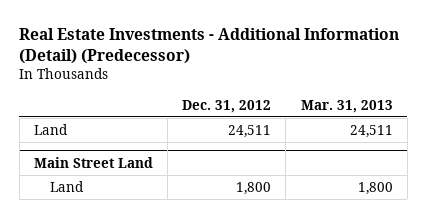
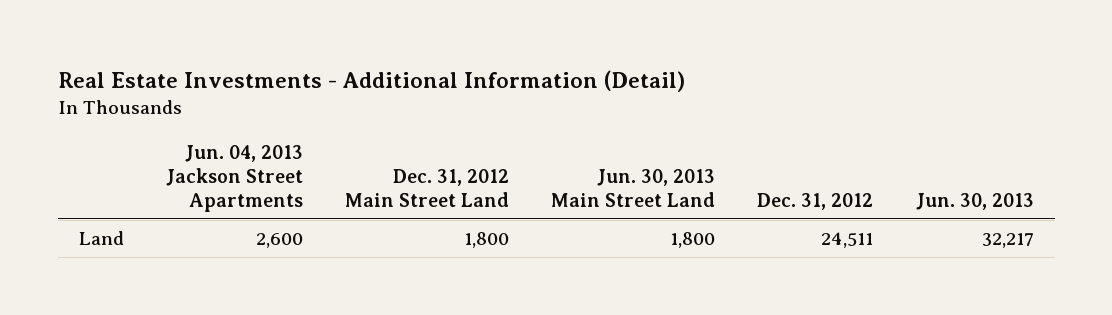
[19,28,400,64] Real Estate Investments - Additional Information (Detail) (Predecessor) -> [57,69,685,92] Real Estate Investments - Additional Information (Detail)
[300,99,393,113] Mar. 31, 2013 -> none
none -> [165,144,303,213] Jun. 04, 2013 Jackson Street Apartments
none -> [345,168,510,208] Dec. 31, 2012 Main Street Land
none -> [551,168,716,208] Jun. 30, 2013 Main Street Land
none -> [915,193,1034,211] Jun. 30, 2013
[33,156,153,168] Main Street Land -> none
[50,180,85,192] Land -> none

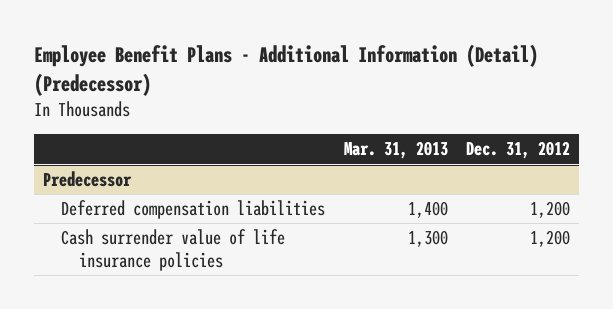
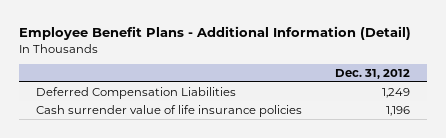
[33,44,538,96] Employee Benefit Plans - Additional Information (Detail) (Predecessor) -> [19,26,412,41] Employee Benefit Plans - Additional Information (Detail)
[343,141,448,160] Mar. 31, 2013 -> none
[42,171,132,188] Predecessor -> none
[61,200,326,220] Deferred compensation liabilities -> [35,86,236,99] Deferred Compensation Liabilities
[530,201,571,219] 1,200 -> [382,87,411,98] 1,249
[530,230,571,248] 1,200 -> [386,105,411,116] 1,196

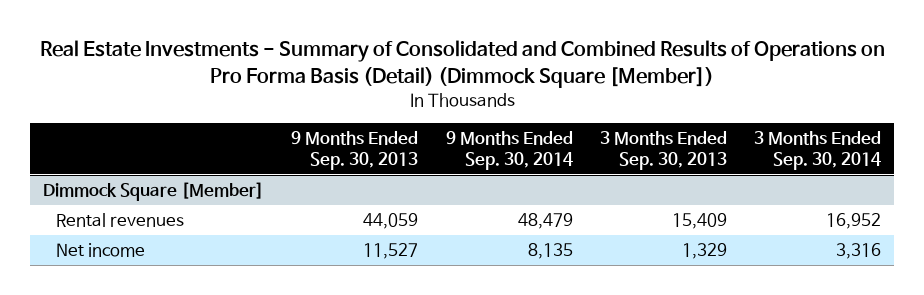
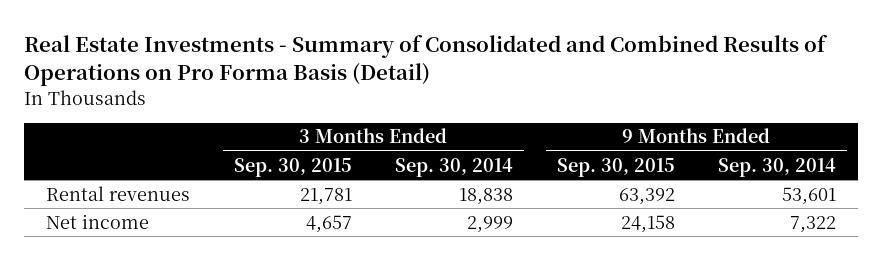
[40,40,886,88] Real Estate Investments - Summary of Consolidated and Combined Results of Operations on Pro Forma Basis (Detail) (Dimmock Square [Member]) -> [24,35,829,87] Real Estate Investments - Summary of Consolidated and Combined Results of Operations on Pro Forma Basis (Detail)
[291,130,419,171] 9 Months Ended Sep. 30, 2013 -> none
[599,130,727,171] 3 Months Ended Sep. 30, 2013 -> none
none -> [233,157,352,177] Sep. 30, 2015
none -> [556,157,675,177] Sep. 30, 2015
[43,182,265,202] Dimmock Square [Member] -> none
[517,213,573,230] 48,479 -> [782,186,837,205] 53,601
[825,213,881,230] 16,952 -> [459,187,514,205] 18,838
[527,243,573,260] 8,135 -> [790,215,837,233] 7,322
[835,243,881,260] 3,316 -> [467,215,514,233] 2,999

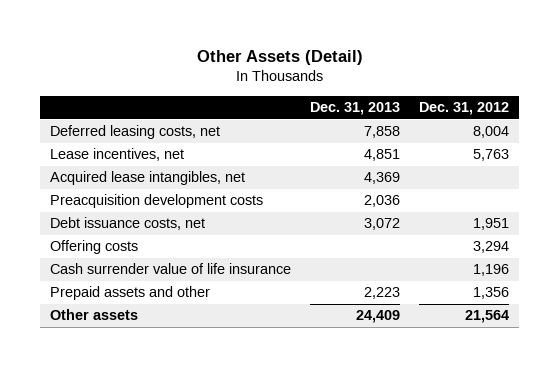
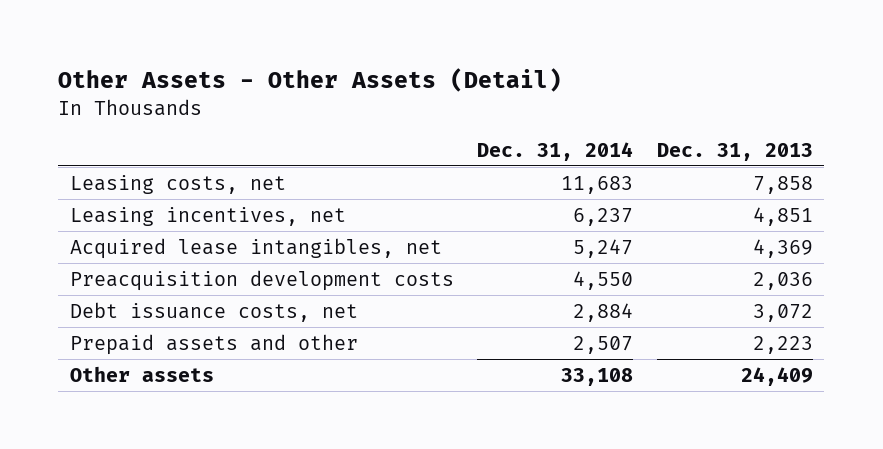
[196,50,363,66] Other Assets (Detail) -> [58,68,563,93] Other Assets - Other Assets (Detail)
[419,102,510,116] Dec. 31, 2012 -> none
none -> [477,141,634,161] Dec. 31, 2014
[49,125,220,140] Deferred leasing costs, net -> [69,174,286,194] Leasing costs, net
[49,148,184,162] Lease incentives, net -> [69,206,346,226] Leasing incentives, net
[49,240,138,255] Offering costs -> none
[49,263,291,275] Cash surrender value of life insurance -> none

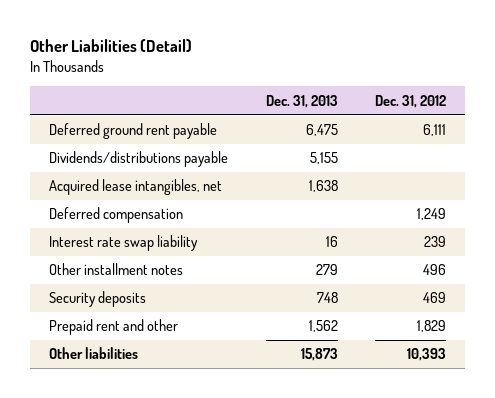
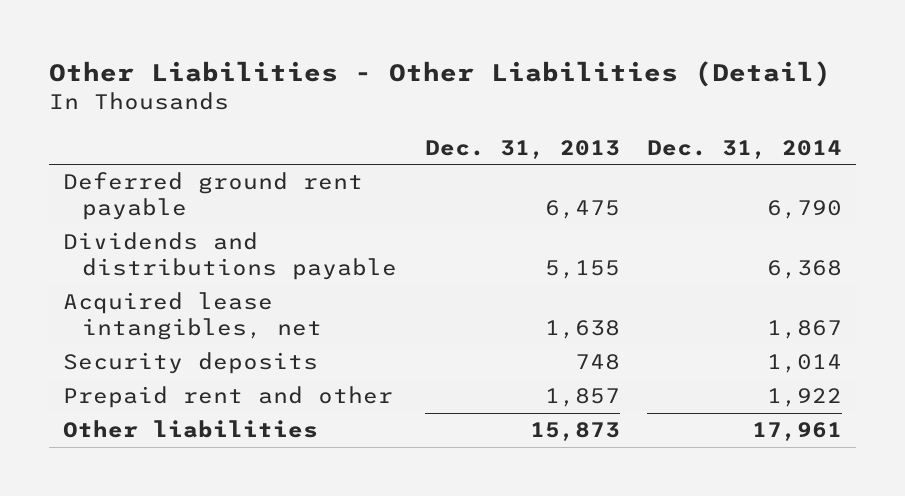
[30,39,193,53] Other Liabilities (Detail) -> [49,61,832,88] Other Liabilities - Other Liabilities (Detail)
[375,94,447,108] Dec. 31, 2012 -> none
none -> [647,139,843,159] Dec. 31, 2014
[48,151,228,168] Dividends/distributions payable -> [62,232,397,280] Dividends and distributions payable
[48,207,183,224] Deferred compensation -> none
[48,235,198,252] Interest rate swap liability -> none
[48,263,183,276] Other installment notes -> none
[308,320,338,333] 1,562 -> [544,388,620,408] 1,857

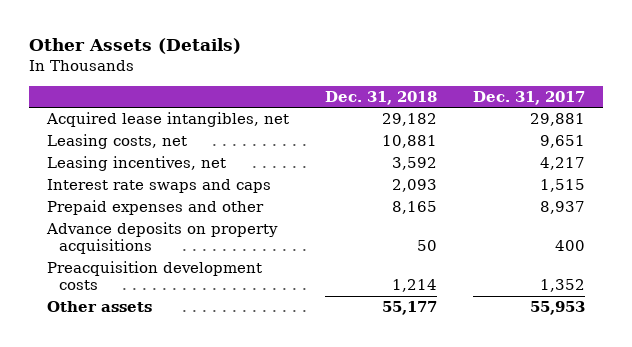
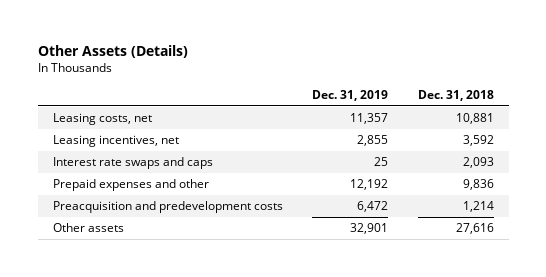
[473,90,586,105] Dec. 31, 2017 -> none
none -> [312,89,389,101] Dec. 31, 2019
[45,112,289,128] Acquired lease intangibles, net -> none
[45,222,278,255] Advance deposits on property acquisitions -> none
[392,201,438,215] 8,165 -> [462,179,494,191] 9,836
[46,261,262,291] Preacquisition development costs -> [52,201,283,214] Preacquisition and predevelopment costs
[382,301,438,316] 55,177 -> [455,223,494,235] 27,616

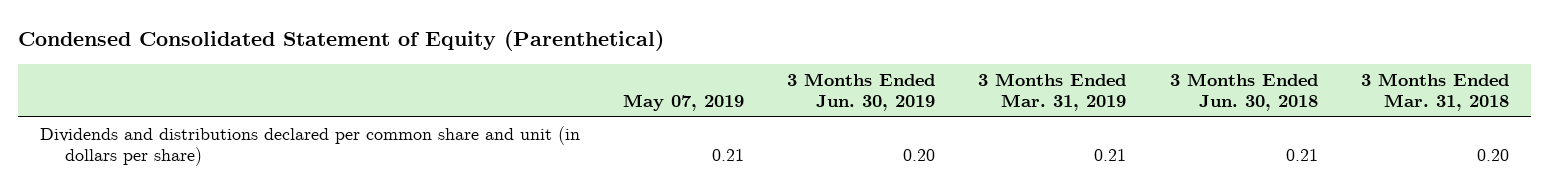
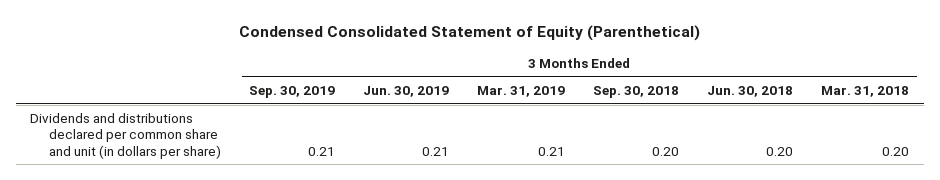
[622,93,744,111] May 07, 2019 -> none
none -> [248,85,335,98] Sep. 30, 2019
none -> [593,85,680,98] Sep. 30, 2018
[903,149,936,162] 0.20 -> [421,146,449,156] 0.21
[1285,149,1318,162] 0.21 -> [766,146,794,156] 0.20

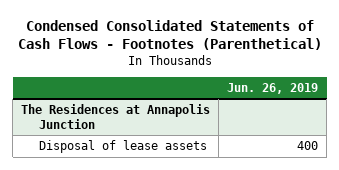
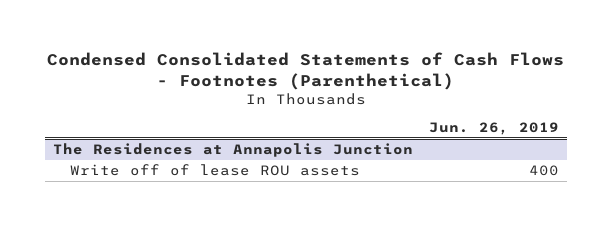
[39,140,208,154] Disposal of lease assets -> [70,163,361,176] Write off of lease ROU assets

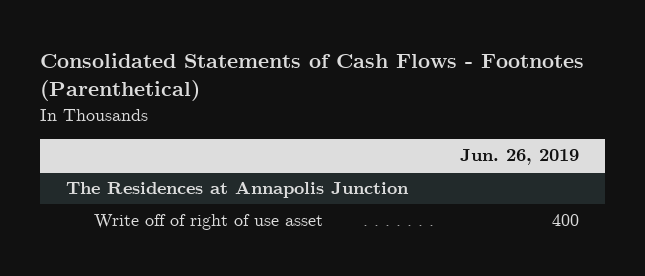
[46,52,564,90] Condensed Consolidated Statements of Cash Flows - Footnotes (Parenthetical) -> [39,53,584,102] Consolidated Statements of Cash Flows - Footnotes (Parenthetical)
[70,163,361,176] Write off of lease ROU assets -> [93,214,323,231] Write off of right of use asset

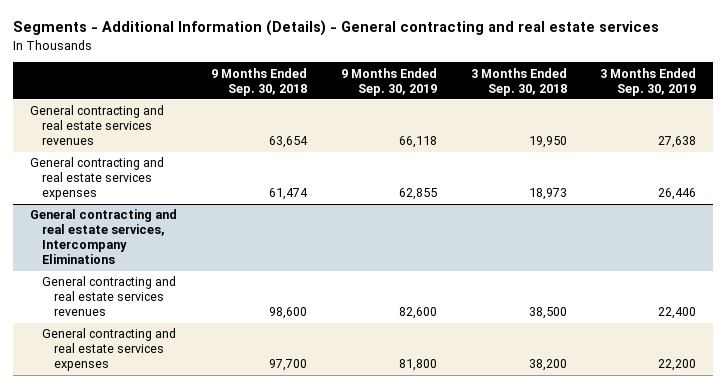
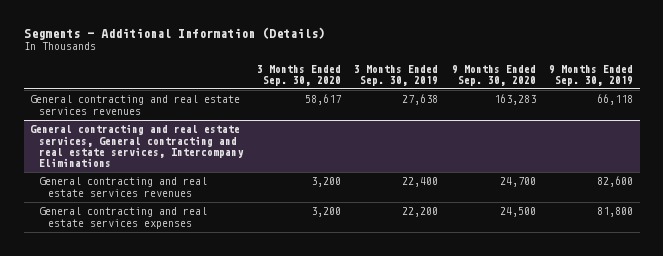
[12,20,659,37] Segments - Additional Information (Details) - General contracting and real estate services -> [23,26,325,40] Segments - Additional Information (Details)
[210,67,307,96] 9 Months Ended Sep. 30, 2018 -> none
[470,67,567,96] 3 Months Ended Sep. 30, 2018 -> none
none -> [256,64,341,86] 3 Months Ended Sep. 30, 2020
none -> [451,64,536,86] 9 Months Ended Sep. 30, 2020
[29,157,164,201] General contracting and real estate services expenses -> none
[29,209,177,265] General contracting and real estate services, Intercompany Eliminations -> [30,124,245,167] General contracting and real estate services, General contracting and real estate services, Intercompany Eliminations

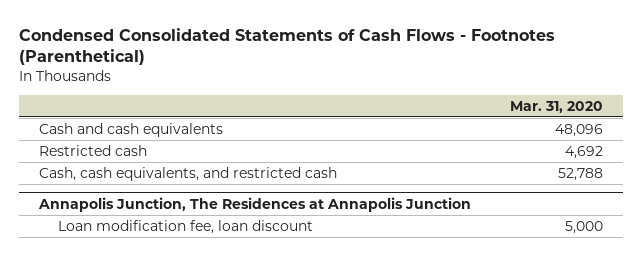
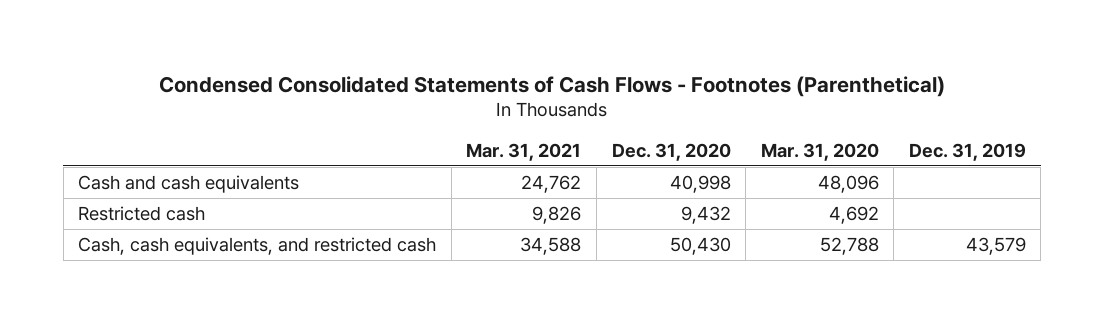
none -> [466,142,582,161] Mar. 31, 2021
none -> [611,142,731,161] Dec. 31, 2020
none -> [908,142,1026,161] Dec. 31, 2019
[37,196,471,212] Annapolis Junction, The Residences at Annapolis Junction -> none
[57,219,313,234] Loan modification fee, loan discount -> none

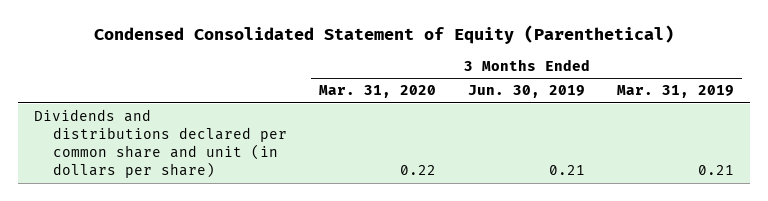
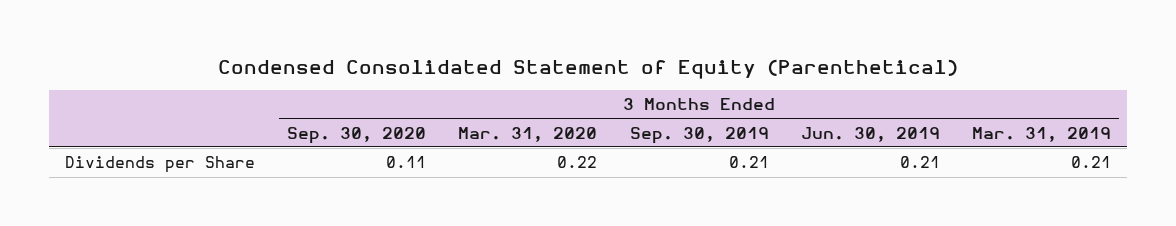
none -> [287,126,427,144] Sep. 30, 2020
none -> [629,126,769,144] Sep. 30, 2019
[33,109,288,179] Dividends and distributions declared per common share and unit (in dollars per share) -> [64,156,255,174] Dividends per Share

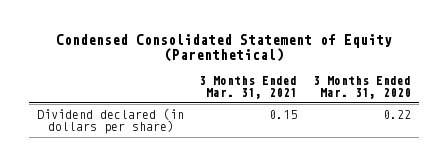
[287,126,427,144] Sep. 30, 2020 -> none
[629,126,769,144] Sep. 30, 2019 -> none
[800,126,940,142] Jun. 30, 2019 -> none
[972,126,1112,142] Mar. 31, 2019 -> none
none -> [199,75,298,100] 3 Months Ended Mar. 31, 2021
[64,156,255,174] Dividends per Share -> [36,107,184,135] Dividend declared (in dollars per share)

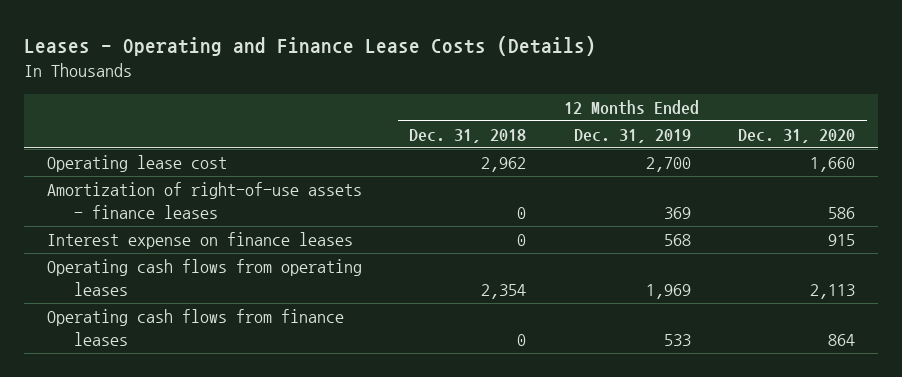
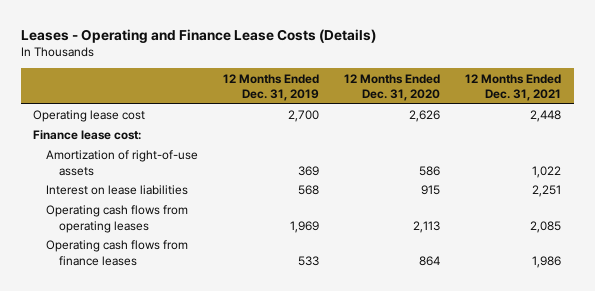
[409,129,527,144] Dec. 31, 2018 -> none
none -> [465,73,562,102] 12 Months Ended Dec. 31, 2021
[809,157,855,173] 1,660 -> [409,110,441,123] 2,626
none -> [33,130,142,141] Finance lease cost:
[47,182,363,219] Amortization of right-of-use assets - finance leases -> [46,150,199,176] Amortization of right-of-use assets
[47,232,354,250] Interest expense on finance leases -> [46,185,189,196] Interest on lease liabilities

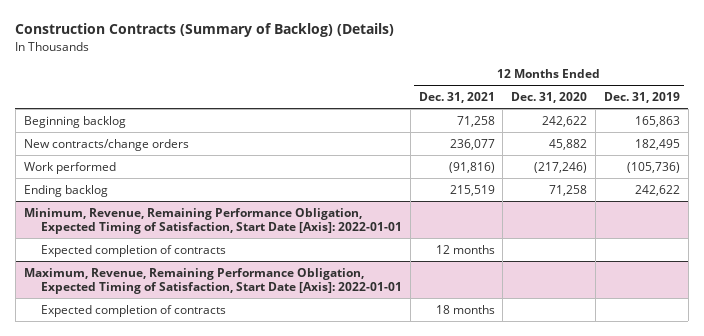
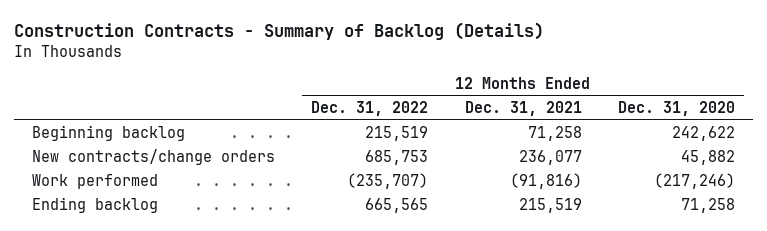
[15,23,395,38] Construction Contracts (Summary of Backlog) (Details) -> [13,21,544,40] Construction Contracts - Summary of Backlog (Details)
[603,92,680,104] Dec. 31, 2019 -> none
none -> [311,101,429,117] Dec. 31, 2022
[23,207,402,235] Minimum, Revenue, Remaining Performance Obligation, Expected Timing of Satisfaction, Start Date [Axis]: 2022-01-01 -> none
[40,244,226,257] Expected completion of contracts -> none
[23,267,402,295] Maximum, Revenue, Remaining Performance Obligation, Expected Timing of Satisfaction, Start Date [Axis]: 2022-01-01 -> none
[40,304,226,317] Expected completion of contracts -> none

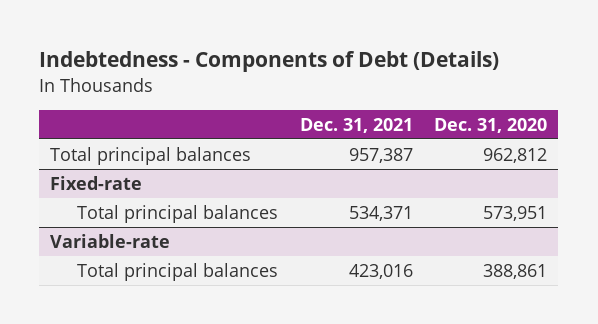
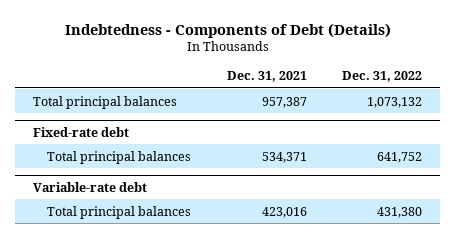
[434,117,548,133] Dec. 31, 2020 -> none
none -> [342,71,423,83] Dec. 31, 2022
[50,175,143,190] Fixed-rate -> [33,126,130,137] Fixed-rate debt
[50,233,171,248] Variable-rate -> [33,181,148,192] Variable-rate debt

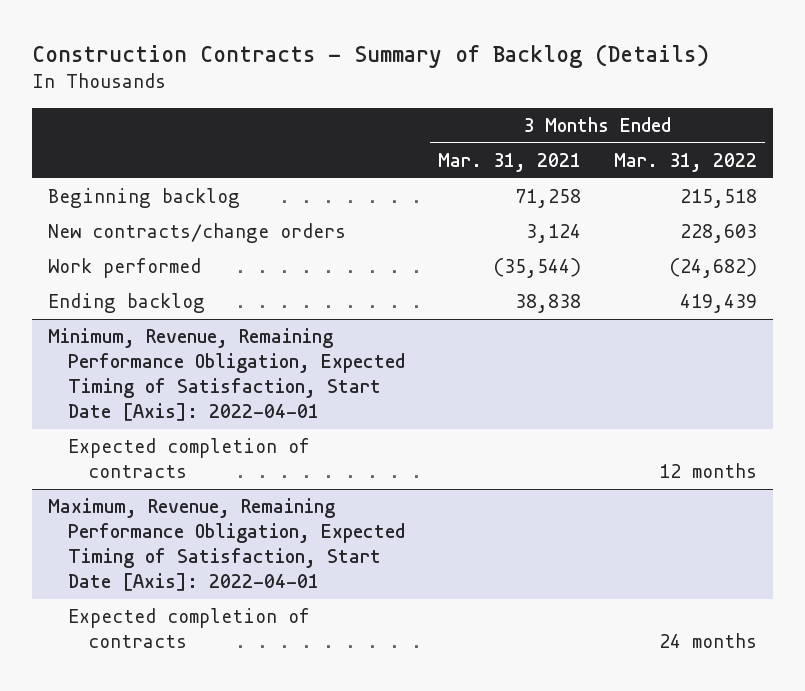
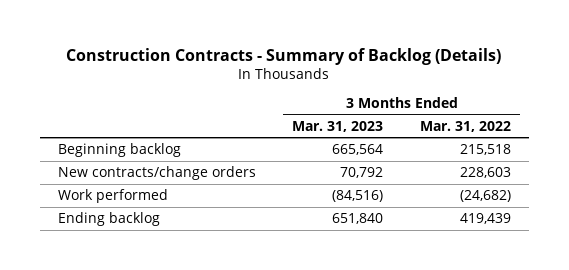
[437,152,581,172] Mar. 31, 2021 -> none
none -> [292,120,384,132] Mar. 31, 2023
[48,328,406,421] Minimum, Revenue, Remaining Performance Obligation, Expected Timing of Satisfaction, Start Date [Axis]: 2022-04-01 -> none
[68,438,311,479] Expected completion of contracts -> none
[48,498,406,591] Maximum, Revenue, Remaining Performance Obligation, Expected Timing of Satisfaction, Start Date [Axis]: 2022-04-01 -> none
[68,608,311,649] Expected completion of contracts -> none

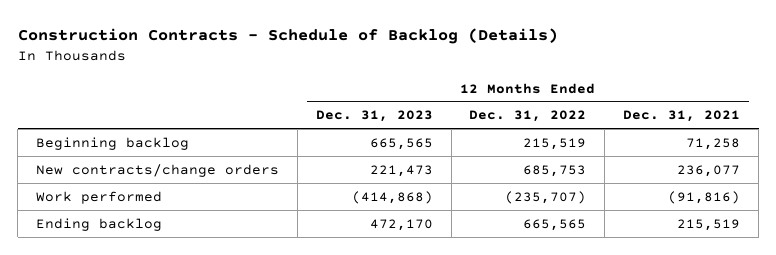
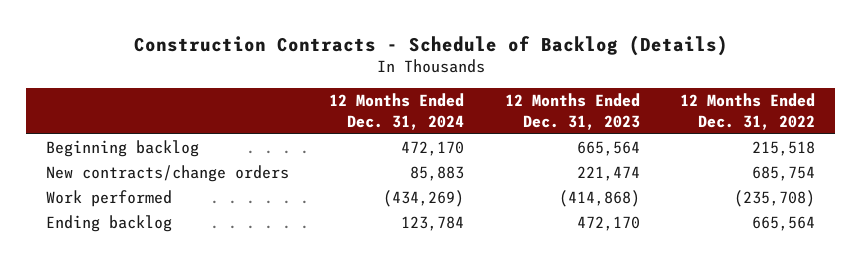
[623,110,741,123] Dec. 31, 2021 -> none
none -> [329,93,465,130] 12 Months Ended Dec. 31, 2024
[369,137,433,150] 665,565 -> [576,141,640,157] 665,564
[523,137,587,150] 215,519 -> [752,141,816,157] 215,518
[369,164,433,177] 221,473 -> [576,166,640,182] 221,474
[523,164,587,177] 685,753 -> [752,166,816,182] 685,754
[505,190,587,204] (235,707) -> [734,190,816,208] (235,708)
[523,218,587,231] 665,565 -> [752,216,816,232] 665,564

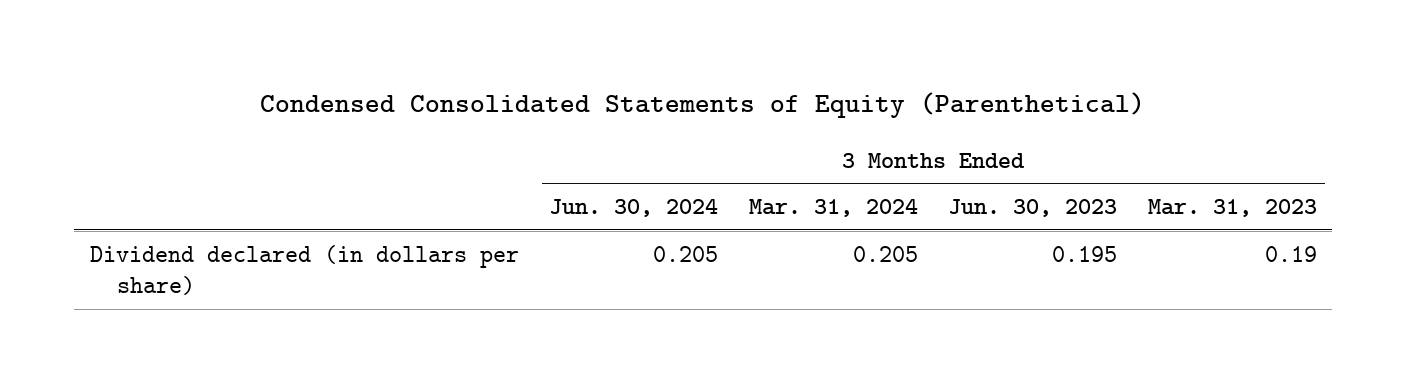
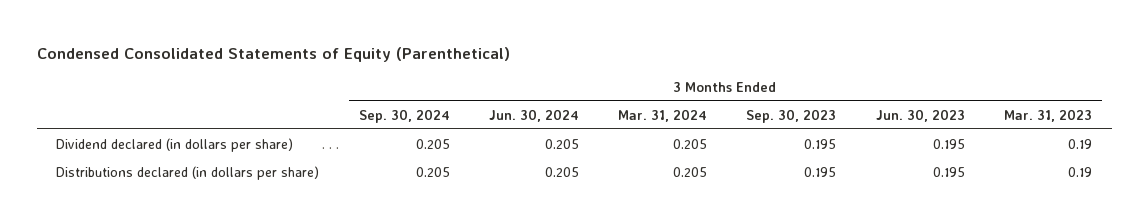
none -> [358,108,450,123] Sep. 30, 2024
none -> [746,108,837,123] Sep. 30, 2023
none -> [56,165,320,180] Distributions declared (in dollars per share)

